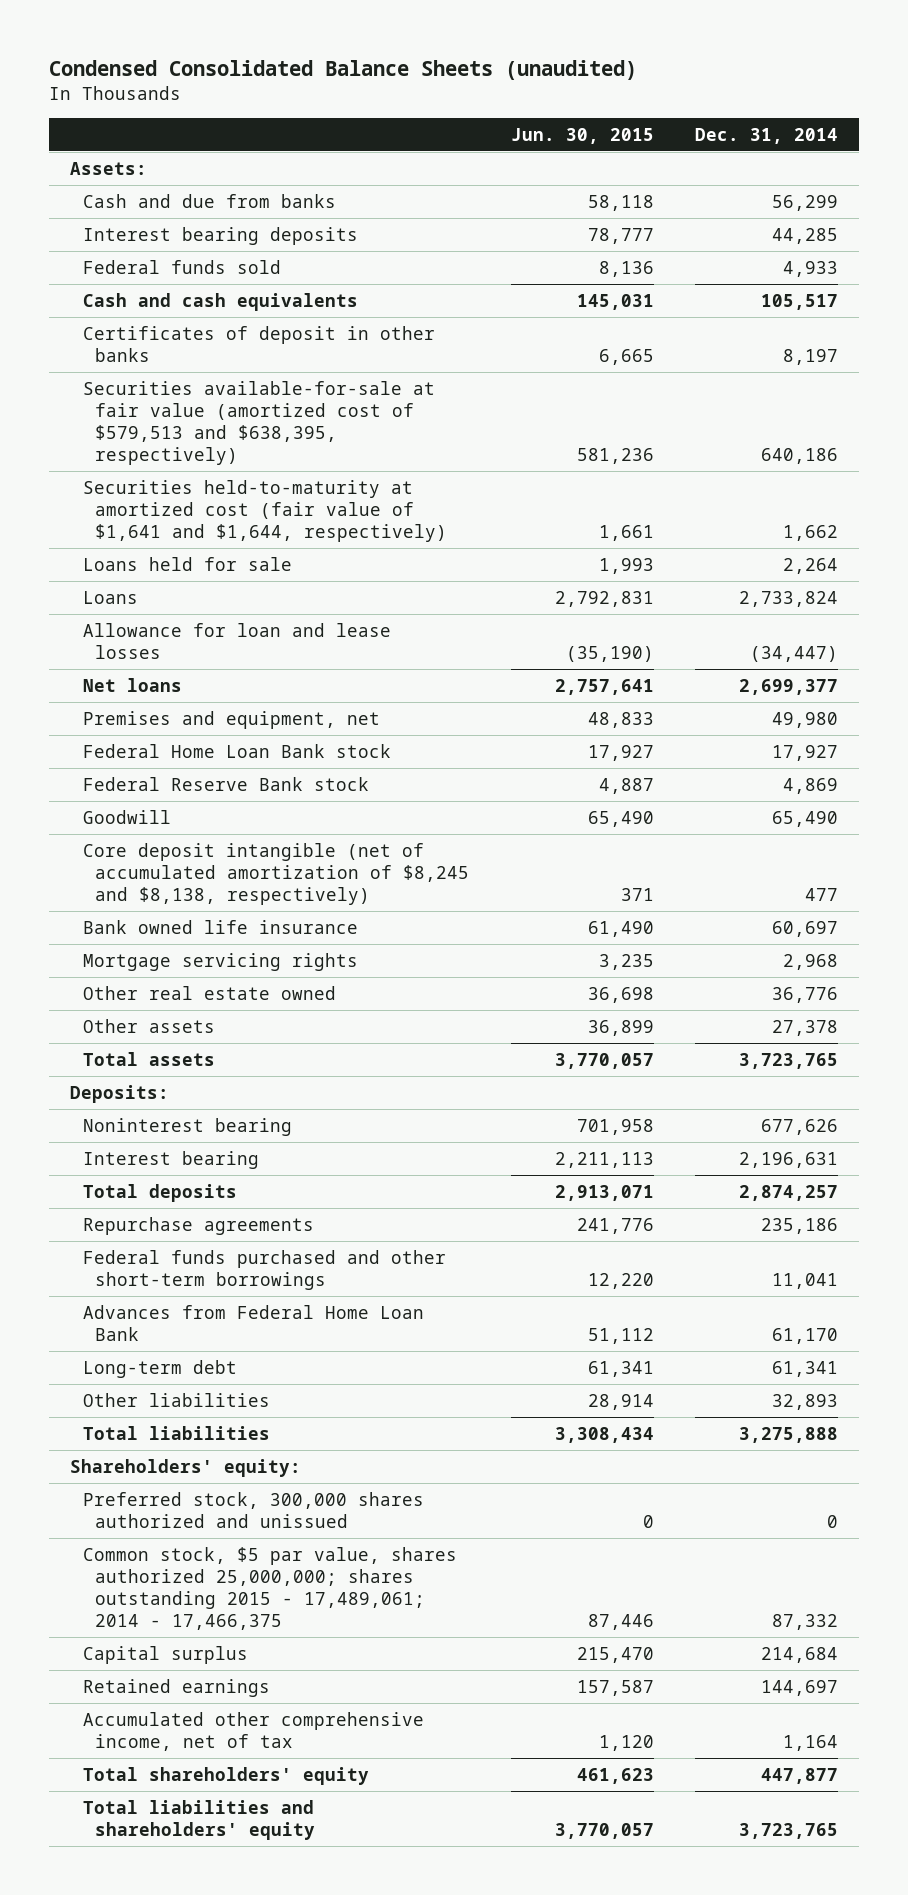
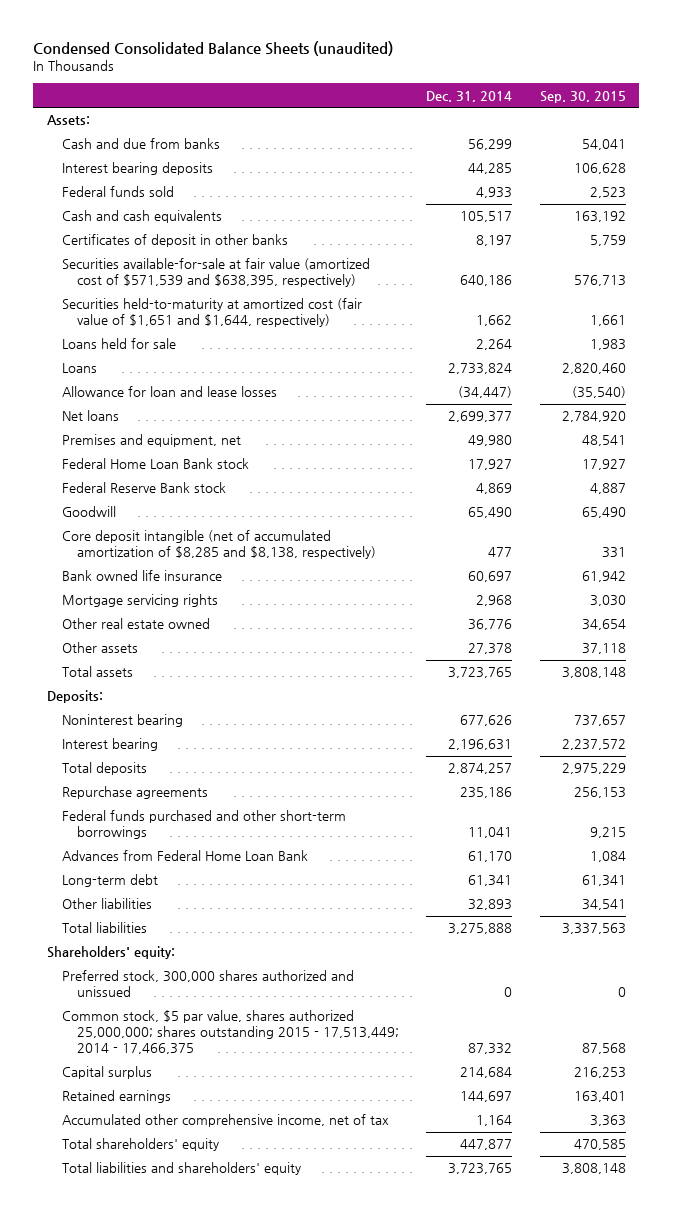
[510,127,654,144] Jun. 30, 2015 -> none
none -> [539,90,626,103] Sep. 30, 2015
[82,380,435,465] Securities available-for-sale at fair value (amortized cost of $579,513 and $638,395, respectively) -> [62,258,371,288] Securities available-for-sale at fair value (amortized cost of $571,539 and $638,395, respectively)
[82,479,448,542] Securities held-to-maturity at amortized cost (fair value of $1,641 and $1,644, respectively) -> [62,298,363,328] Securities held-to-maturity at amortized cost (fair value of $1,651 and $1,644, respectively)
[82,842,470,905] Core deposit intangible (net of accumulated amortization of $8,245 and $8,138, respectively) -> [62,530,377,560] Core deposit intangible (net of accumulated amortization of $8,285 and $8,138, respectively)
[82,1546,457,1630] Common stock, $5 par value, shares authorized 25,000,000; shares outstanding 2015 - 17,489,061; 2014 - 17,466,375 -> [62,1010,400,1055] Common stock, $5 par value, shares authorized 25,000,000; shares outstanding 2015 - 17,513,449; 2014 - 17,466,375

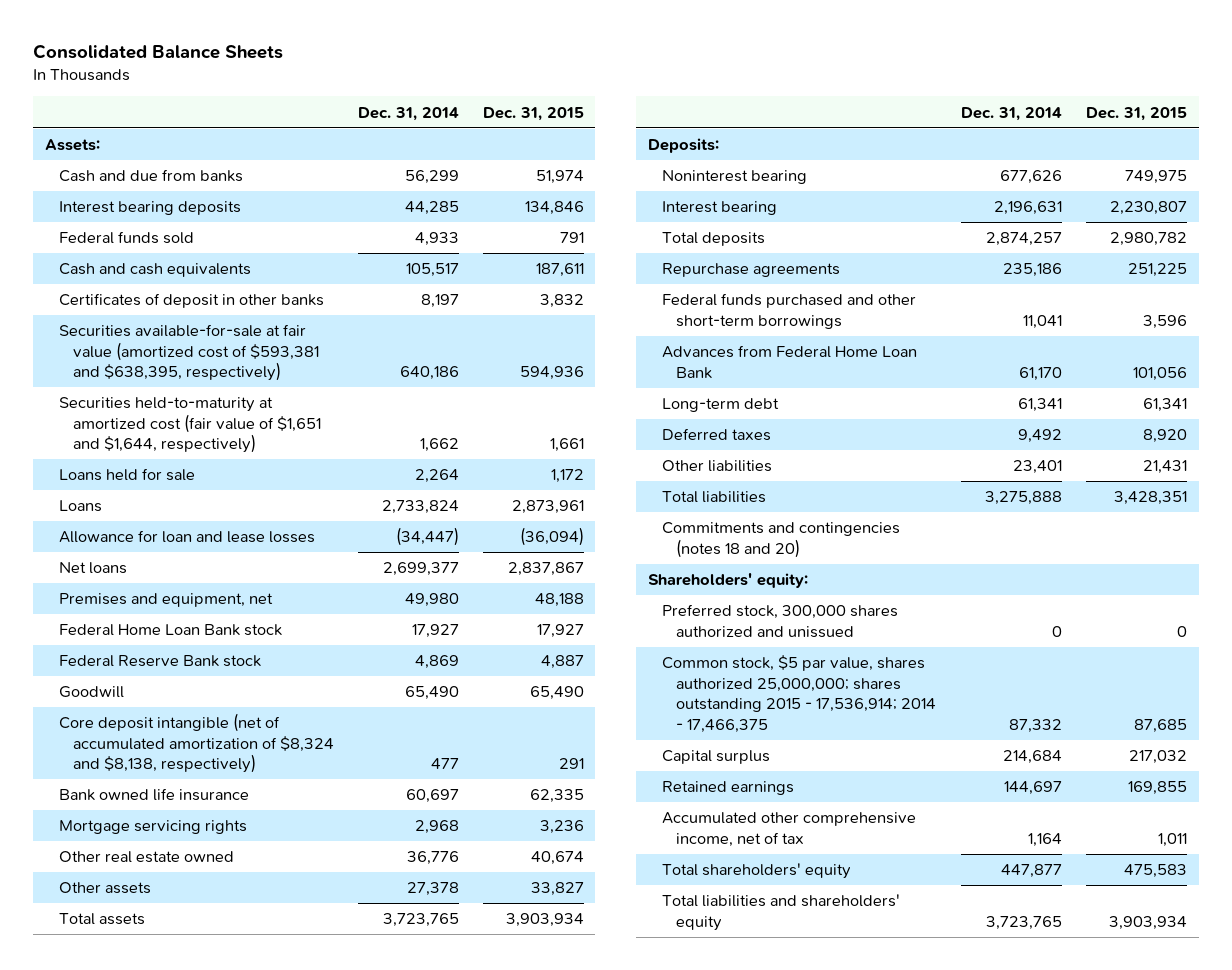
[33,41,394,57] Condensed Consolidated Balance Sheets (unaudited) -> [32,44,283,60] Consolidated Balance Sheets
[539,90,626,103] Sep. 30, 2015 -> none
none -> [482,106,584,121] Dec. 31, 2015
[62,258,371,288] Securities available-for-sale at fair value (amortized cost of $571,539 and $638,395, respectively) -> [58,324,319,382] Securities available-for-sale at fair value (amortized cost of $593,381 and $638,395, respectively)
[62,530,377,560] Core deposit intangible (net of accumulated amortization of $8,285 and $8,138, respectively) -> [58,713,334,774] Core deposit intangible (net of accumulated amortization of $8,324 and $8,138, respectively)
none -> [662,428,772,442] Deferred taxes
[468,899,513,911] 32,893 -> [1013,460,1063,475] 23,401
none -> [662,522,901,558] Commitments and contingencies (notes 18 and 20)
[62,1010,400,1055] Common stock, $5 par value, shares authorized 25,000,000; shares outstanding 2015 - 17,513,449; 2014 - 17,466,375 -> [662,655,937,733] Common stock, $5 par value, shares authorized 25,000,000; shares outstanding 2015 - 17,536,914; 2014 - 17,466,375

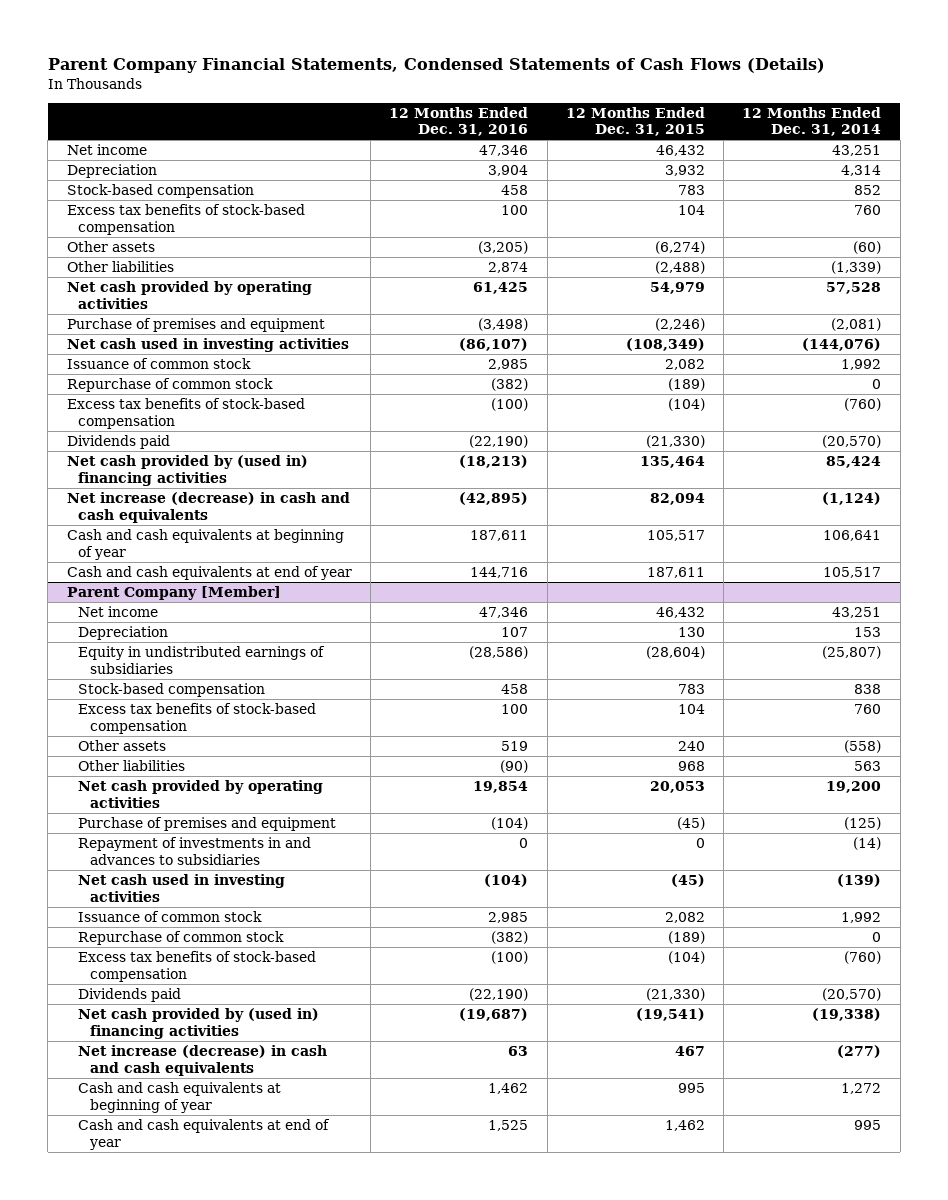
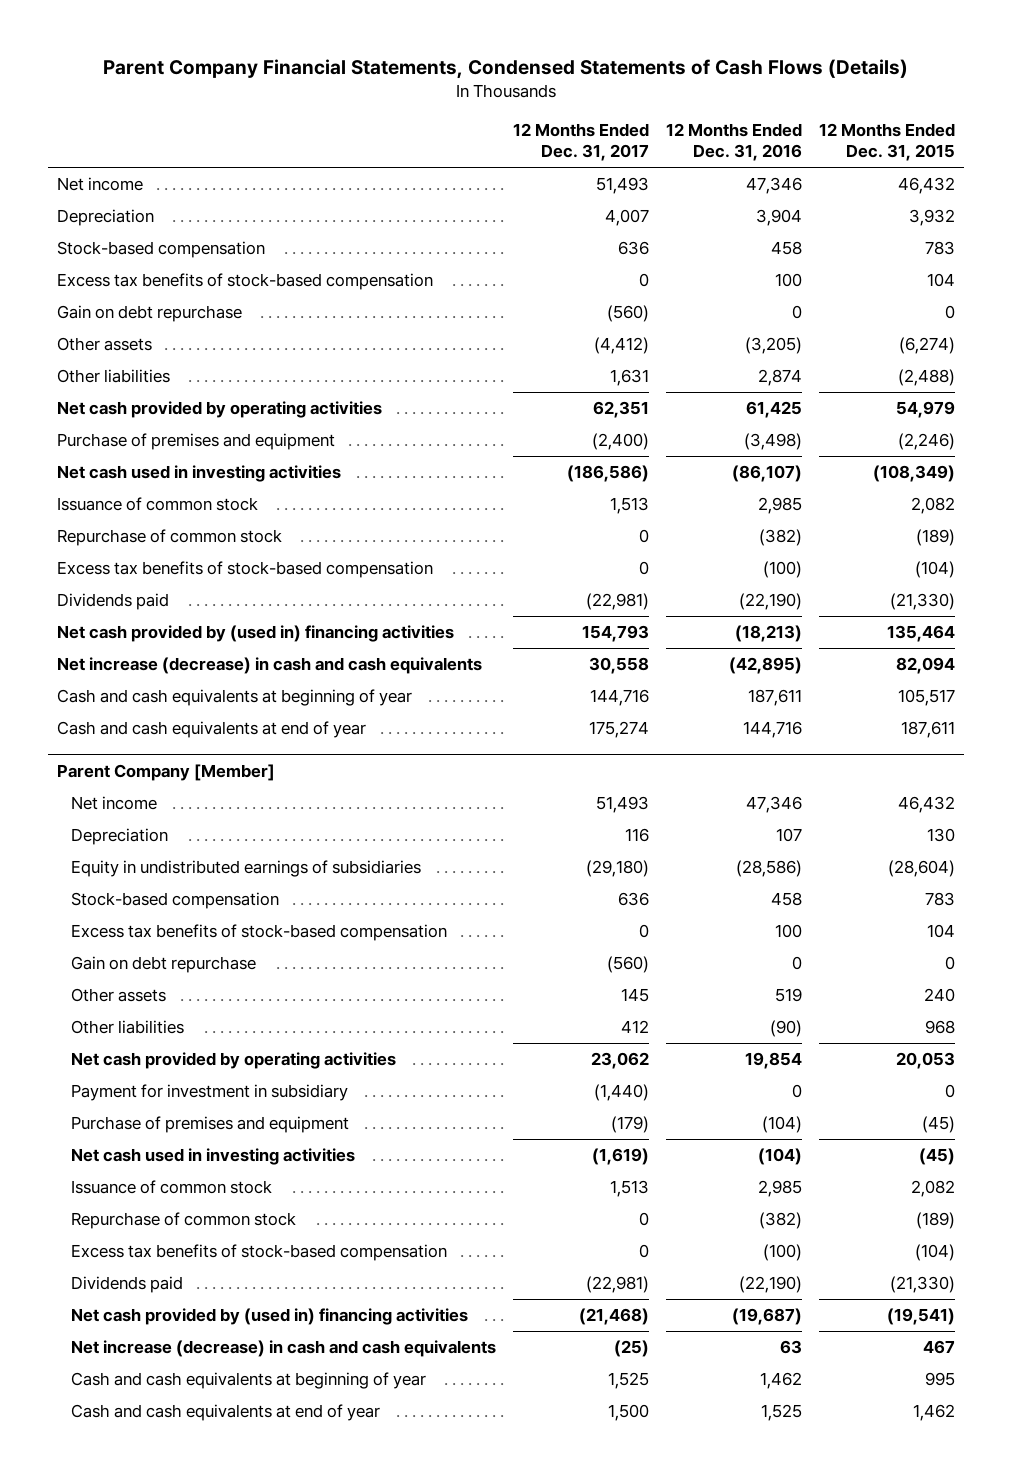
[742,106,882,137] 12 Months Ended Dec. 31, 2014 -> none
none -> [513,123,650,162] 12 Months Ended Dec. 31, 2017
none -> [56,305,242,323] Gain on debt repurchase
none -> [70,956,256,974] Gain on debt repurchase
none -> [70,1084,348,1102] Payment for investment in subsidiary
[78,837,312,865] Repayment of investments in and advances to subsidiaries -> none

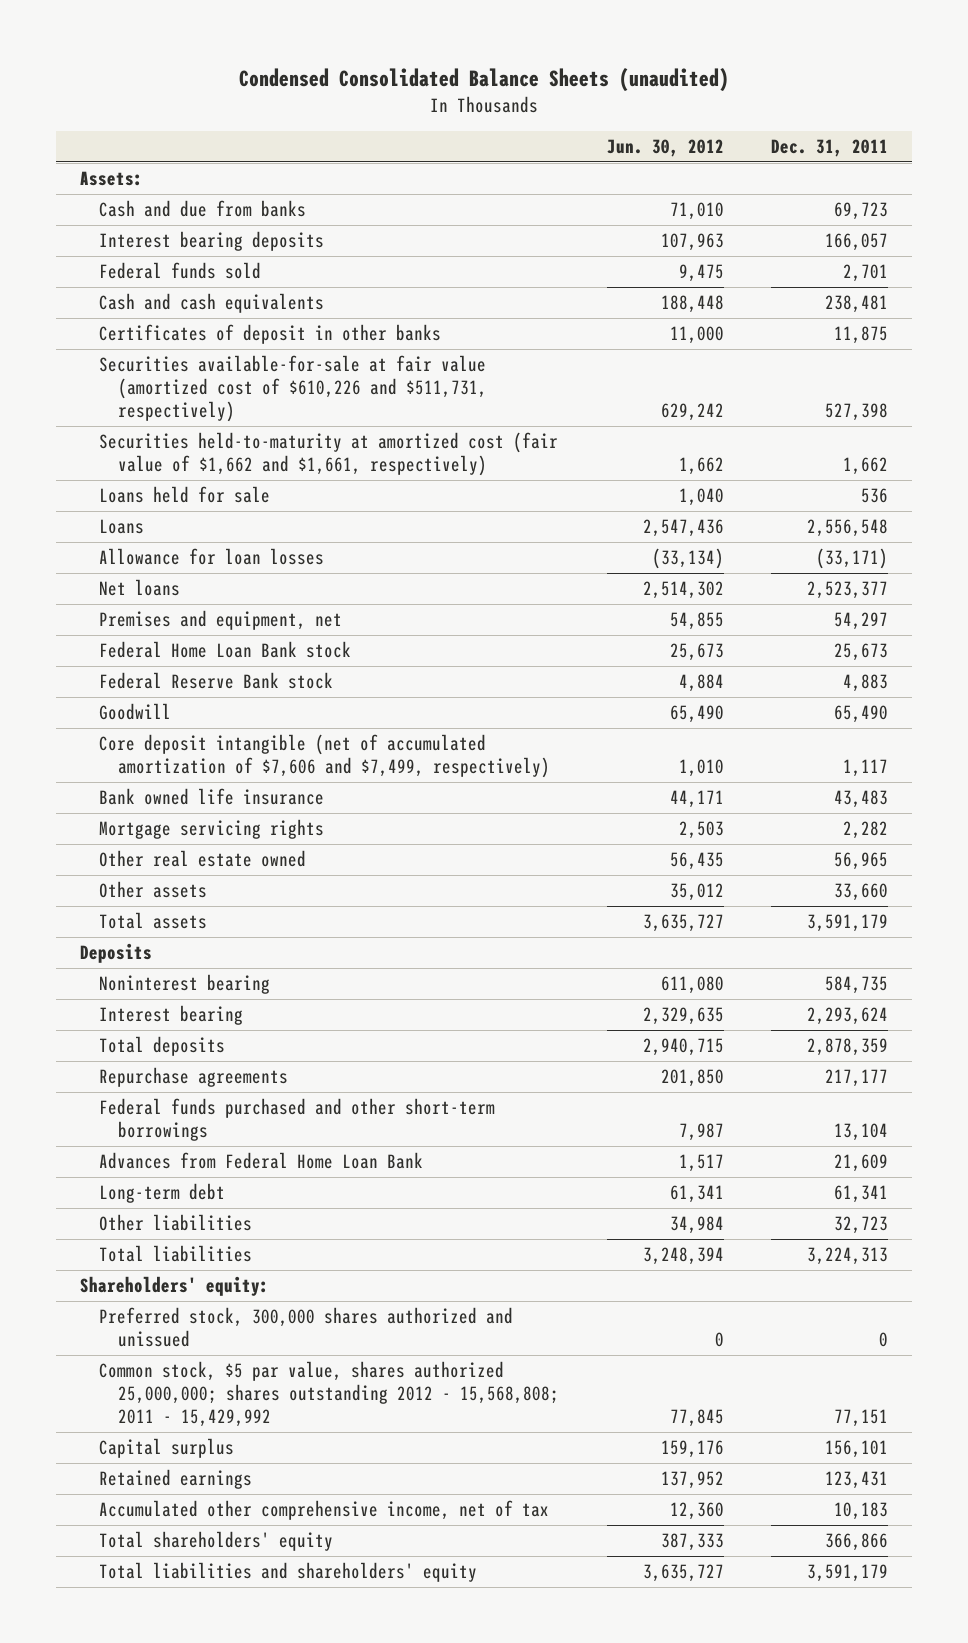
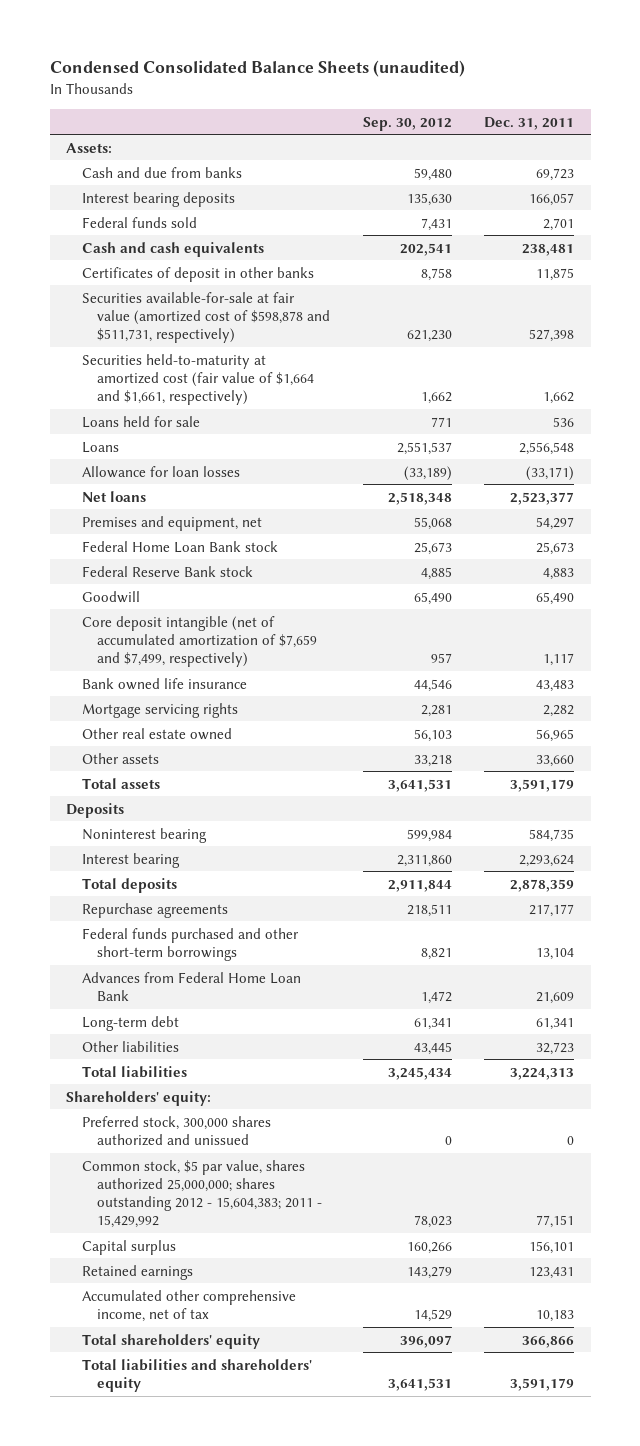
[606,139,724,158] Jun. 30, 2012 -> none
none -> [362,116,452,131] Sep. 30, 2012
[98,355,488,422] Securities available-for-sale at fair value (amortized cost of $610,226 and $511,731, respectively) -> [81,291,331,343] Securities available-for-sale at fair value (amortized cost of $598,878 and $511,731, respectively)
[98,432,558,477] Securities held-to-maturity at amortized cost (fair value of $1,662 and $1,661, respectively) -> [81,353,315,405] Securities held-to-maturity at amortized cost (fair value of $1,664 and $1,661, respectively)
[98,734,551,779] Core deposit intangible (net of accumulated amortization of $7,606 and $7,499, respectively) -> [81,615,318,667] Core deposit intangible (net of accumulated amortization of $7,659 and $7,499, respectively)
[98,1361,560,1427] Common stock, $5 par value, shares authorized 25,000,000; shares outstanding 2012 - 15,568,808; 2011 - 15,429,992 -> [81,1159,323,1229] Common stock, $5 par value, shares authorized 25,000,000; shares outstanding 2012 - 15,604,383; 2011 - 15,429,992

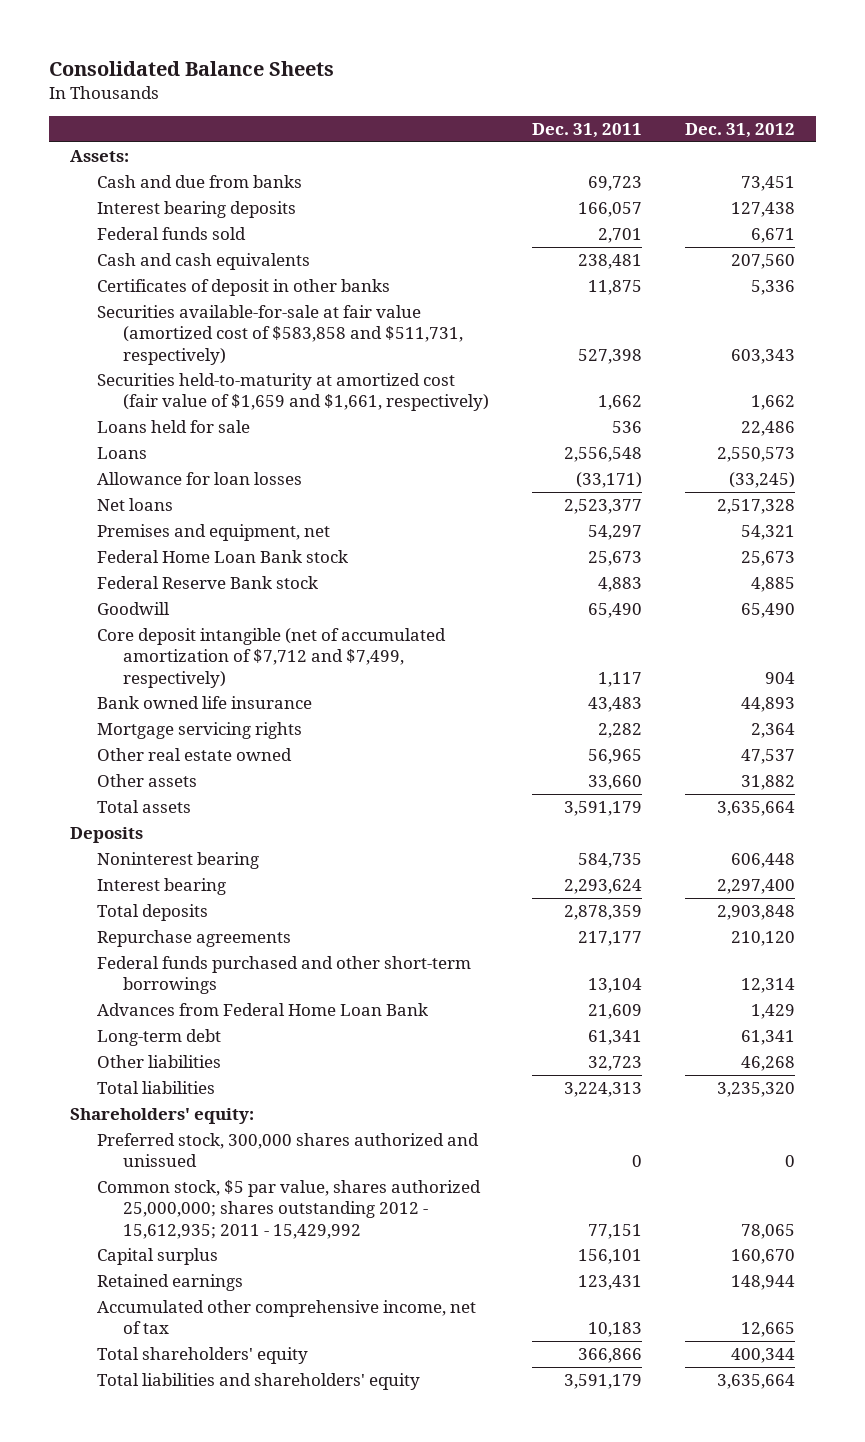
[49,60,465,78] Condensed Consolidated Balance Sheets (unaudited) -> [48,60,334,76] Consolidated Balance Sheets
[362,116,452,131] Sep. 30, 2012 -> none
none -> [685,123,796,139] Dec. 31, 2012
[81,291,331,343] Securities available-for-sale at fair value (amortized cost of $598,878 and $511,731, respectively) -> [96,305,464,365] Securities available-for-sale at fair value (amortized cost of $583,858 and $511,731, respectively)
[81,353,315,405] Securities held-to-maturity at amortized cost (fair value of $1,664 and $1,661, respectively) -> [96,373,490,412] Securities held-to-maturity at amortized cost (fair value of $1,659 and $1,661, respectively)
[81,615,318,667] Core deposit intangible (net of accumulated amortization of $7,659 and $7,499, respectively) -> [96,628,446,688] Core deposit intangible (net of accumulated amortization of $7,712 and $7,499, respectively)
[81,1159,323,1229] Common stock, $5 par value, shares authorized 25,000,000; shares outstanding 2012 - 15,604,383; 2011 - 15,429,992 -> [96,1180,481,1239] Common stock, $5 par value, shares authorized 25,000,000; shares outstanding 2012 - 15,612,935; 2011 - 15,429,992

